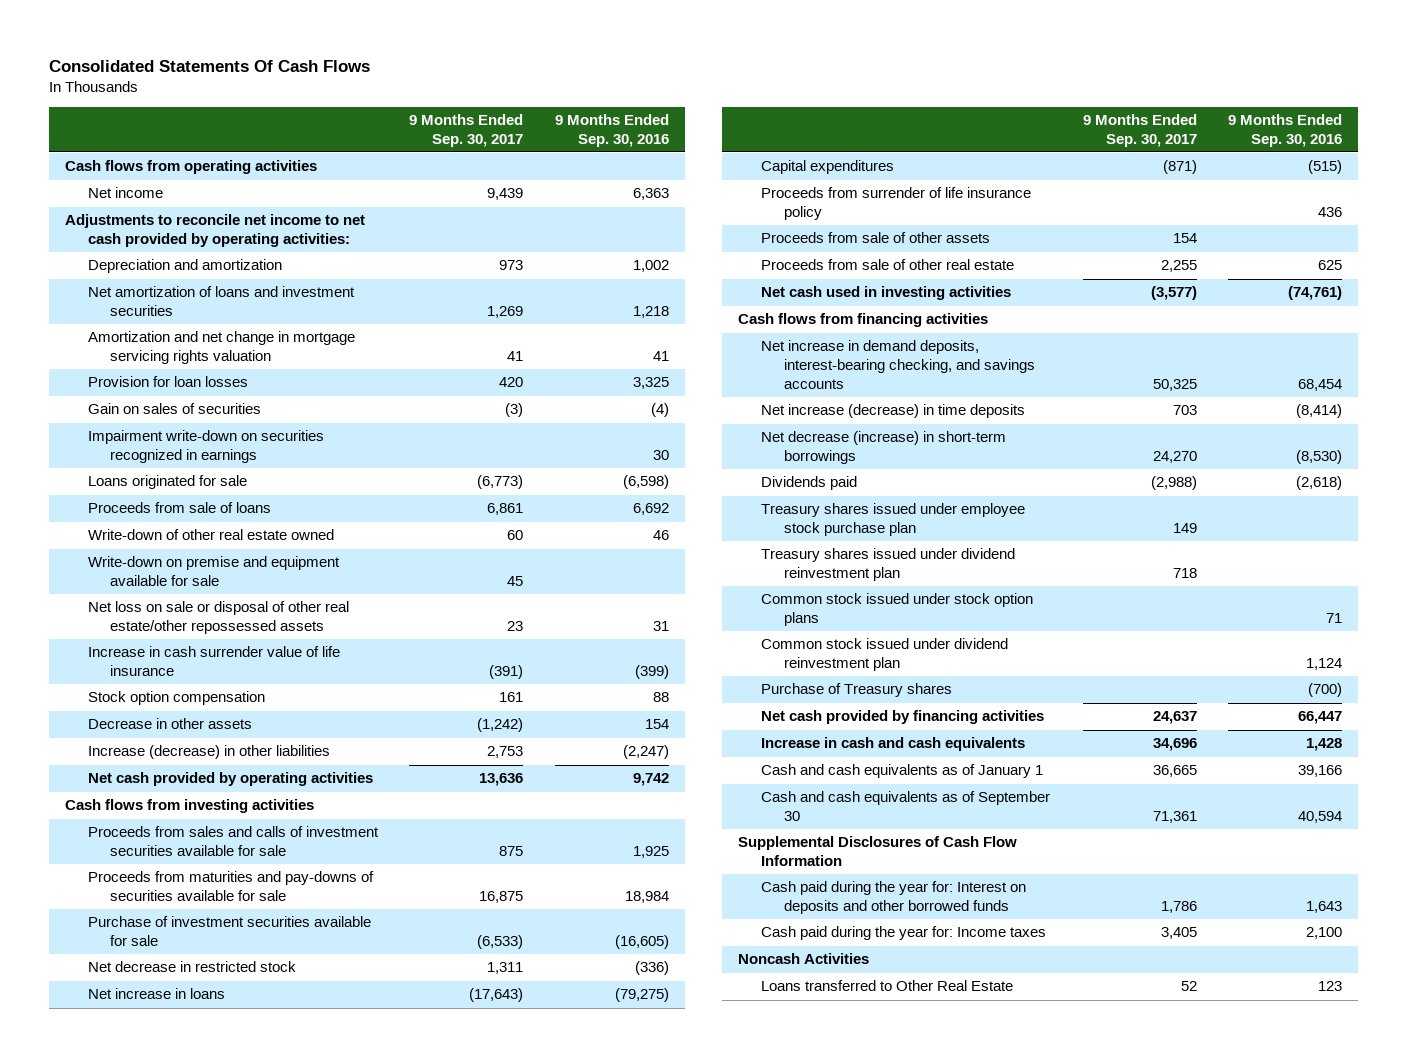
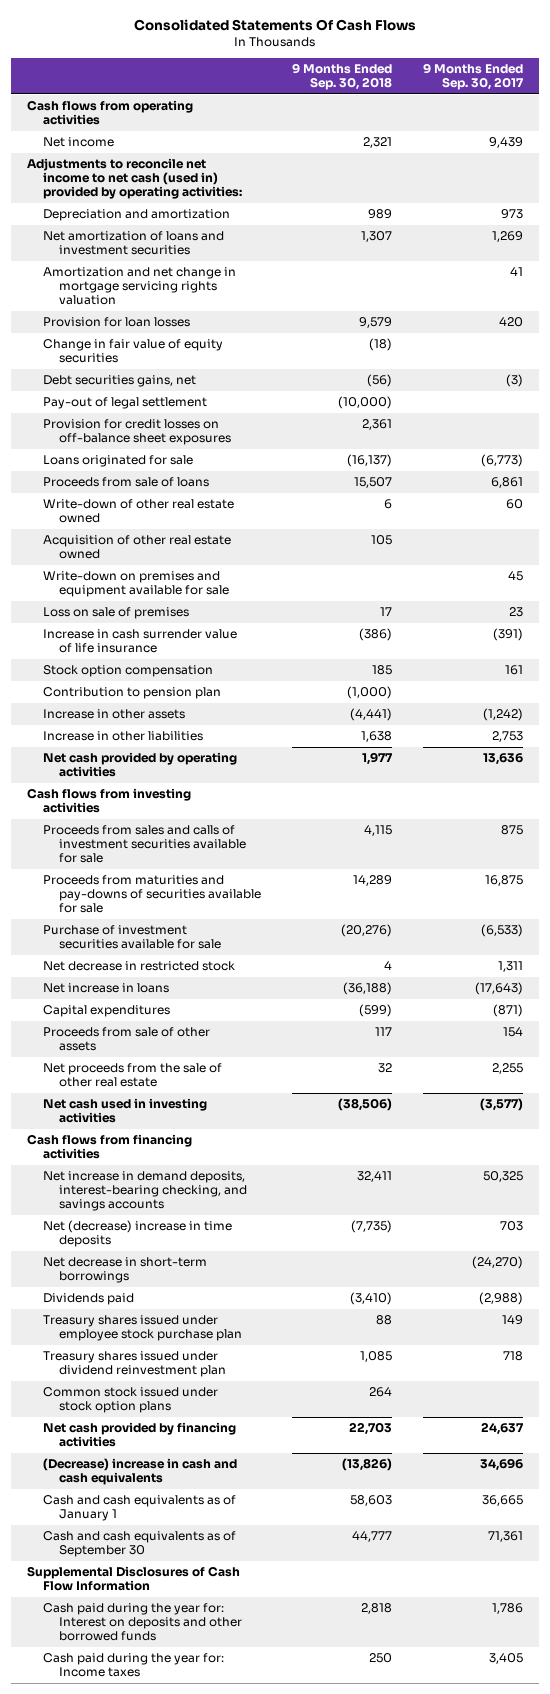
[555,114,670,147] 9 Months Ended Sep. 30, 2016 -> none
none -> [291,63,392,90] 9 Months Ended Sep. 30, 2018
[64,214,365,247] Adjustments to reconcile net income to net cash provided by operating activities: -> [26,158,242,199] Adjustments to reconcile net income to net cash (used in) provided by operating activities:
[87,403,261,415] Gain on sales of securities -> none
[87,430,324,463] Impairment write-down on securities recognized in earnings -> none
none -> [42,339,223,364] Change in fair value of equity securities
none -> [42,375,196,388] Debt securities gains, net
none -> [42,397,207,410] Pay-out of legal settlement
none -> [42,419,231,446] Provision for credit losses on off-balance sheet exposures
[87,601,349,634] Net loss on sale or disposal of other real estate/other repossessed assets -> none
none -> [42,535,231,560] Acquisition of other real estate owned
[87,556,340,586] Write-down on premise and equipment available for sale -> [42,571,229,598] Write-down on premises and equipment available for sale
none -> [42,607,189,620] Loss on sale of premises
none -> [42,687,221,700] Contribution to pension plan
[87,718,252,730] Decrease in other assets -> [42,709,185,720] Increase in other assets
[87,745,330,760] Increase (decrease) in other liabilities -> [42,731,203,742] Increase in other liabilities
[760,187,1031,220] Proceeds from surrender of life insurance policy -> none
[760,259,1014,271] Proceeds from sale of other real estate -> [42,1063,222,1088] Net proceeds from the sale of other real estate
[760,404,1025,419] Net increase (decrease) in time deposits -> [42,1220,232,1248] Net (decrease) increase in time deposits
[760,431,1006,464] Net decrease (increase) in short-term borrowings -> [42,1257,207,1284] Net decrease in short-term borrowings
[1152,450,1197,463] 24,270 -> [472,1256,524,1270] (24,270)
[760,638,1008,671] Common stock issued under dividend reinvestment plan -> none
[760,683,952,698] Purchase of Treasury shares -> none
[760,737,1025,752] Increase in cash and cash equivalents -> [42,1458,237,1486] (Decrease) increase in cash and cash equivalents
[737,953,869,965] Noncash Activities -> none
[760,980,1013,992] Loans transferred to Other Real Estate -> none

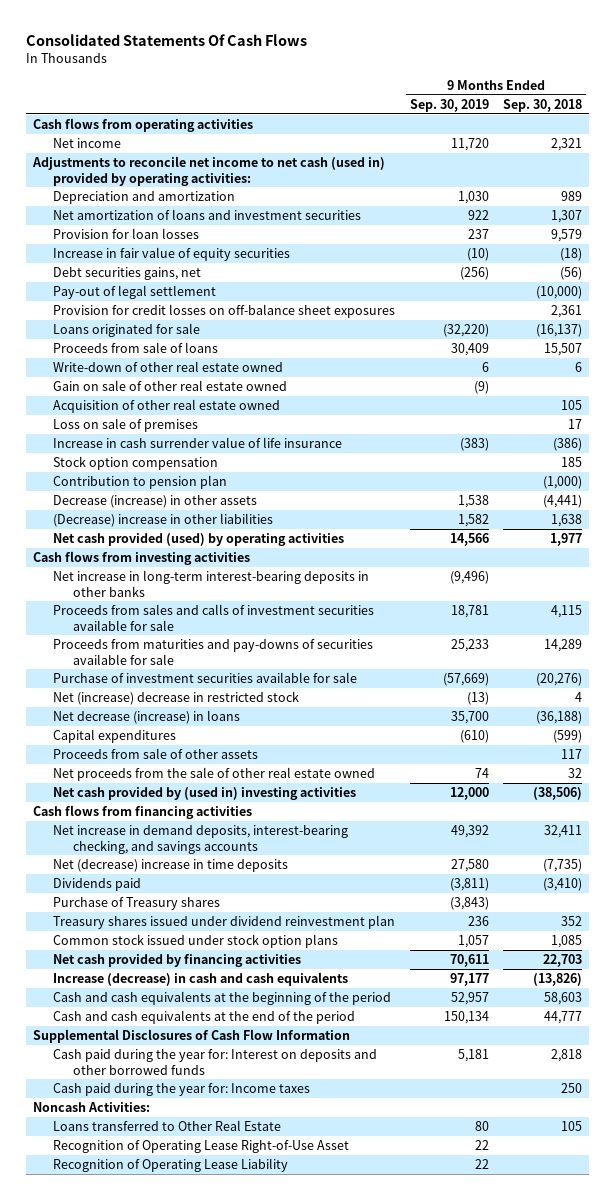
[423,63,525,90] 9 Months Ended Sep. 30, 2017 -> none
none -> [409,98,489,112] Sep. 30, 2019
[42,267,236,305] Amortization and net change in mortgage servicing rights valuation -> none
[42,339,223,364] Change in fair value of equity securities -> [53,247,291,262] Increase in fair value of equity securities
none -> [53,380,288,392] Gain on sale of other real estate owned
[42,571,229,598] Write-down on premises and equipment available for sale -> none
[42,709,185,720] Increase in other assets -> [53,495,258,509] Decrease (increase) in other assets
[42,731,203,742] Increase in other liabilities -> [53,513,274,528] (Decrease) increase in other liabilities
[42,752,237,778] Net cash provided by operating activities -> [53,533,345,547] Net cash provided (used) by operating activities
none -> [53,570,370,597] Net increase in long-term interest-bearing deposits in other banks
[42,961,235,972] Net decrease in restricted stock -> [53,691,300,706] Net (increase) decrease in restricted stock
[42,983,169,994] Net increase in loans -> [53,710,241,725] Net decrease (increase) in loans
[42,1063,222,1088] Net proceeds from the sale of other real estate -> [53,767,376,782] Net proceeds from the sale of other real estate owned
[42,1098,207,1124] Net cash used in investing activities -> [53,787,357,801] Net cash provided by (used in) investing activities
[42,1257,207,1284] Net decrease in short-term borrowings -> none
[42,1315,242,1342] Treasury shares issued under employee stock purchase plan -> none
none -> [53,897,221,911] Purchase of Treasury shares
[359,1351,392,1363] 1,085 -> [561,916,583,927] 352
[368,1387,392,1398] 264 -> [551,935,583,949] 1,085
[42,1458,237,1486] (Decrease) increase in cash and cash equivalents -> [53,972,349,987] Increase (decrease) in cash and cash equivalents
[42,1495,236,1522] Cash and cash equivalents as of January 1 -> [53,991,392,1006] Cash and cash equivalents at the beginning of the period
[42,1531,236,1558] Cash and cash equivalents as of September 30 -> [53,1010,356,1025] Cash and cash equivalents at the end of the period
none -> [33,1102,151,1113] Noncash Activities:
none -> [53,1120,282,1132] Loans transferred to Other Real Estate
none -> [53,1140,350,1154] Recognition of Operating Lease Right-of-Use Asset
none -> [53,1158,289,1173] Recognition of Operating Lease Liability

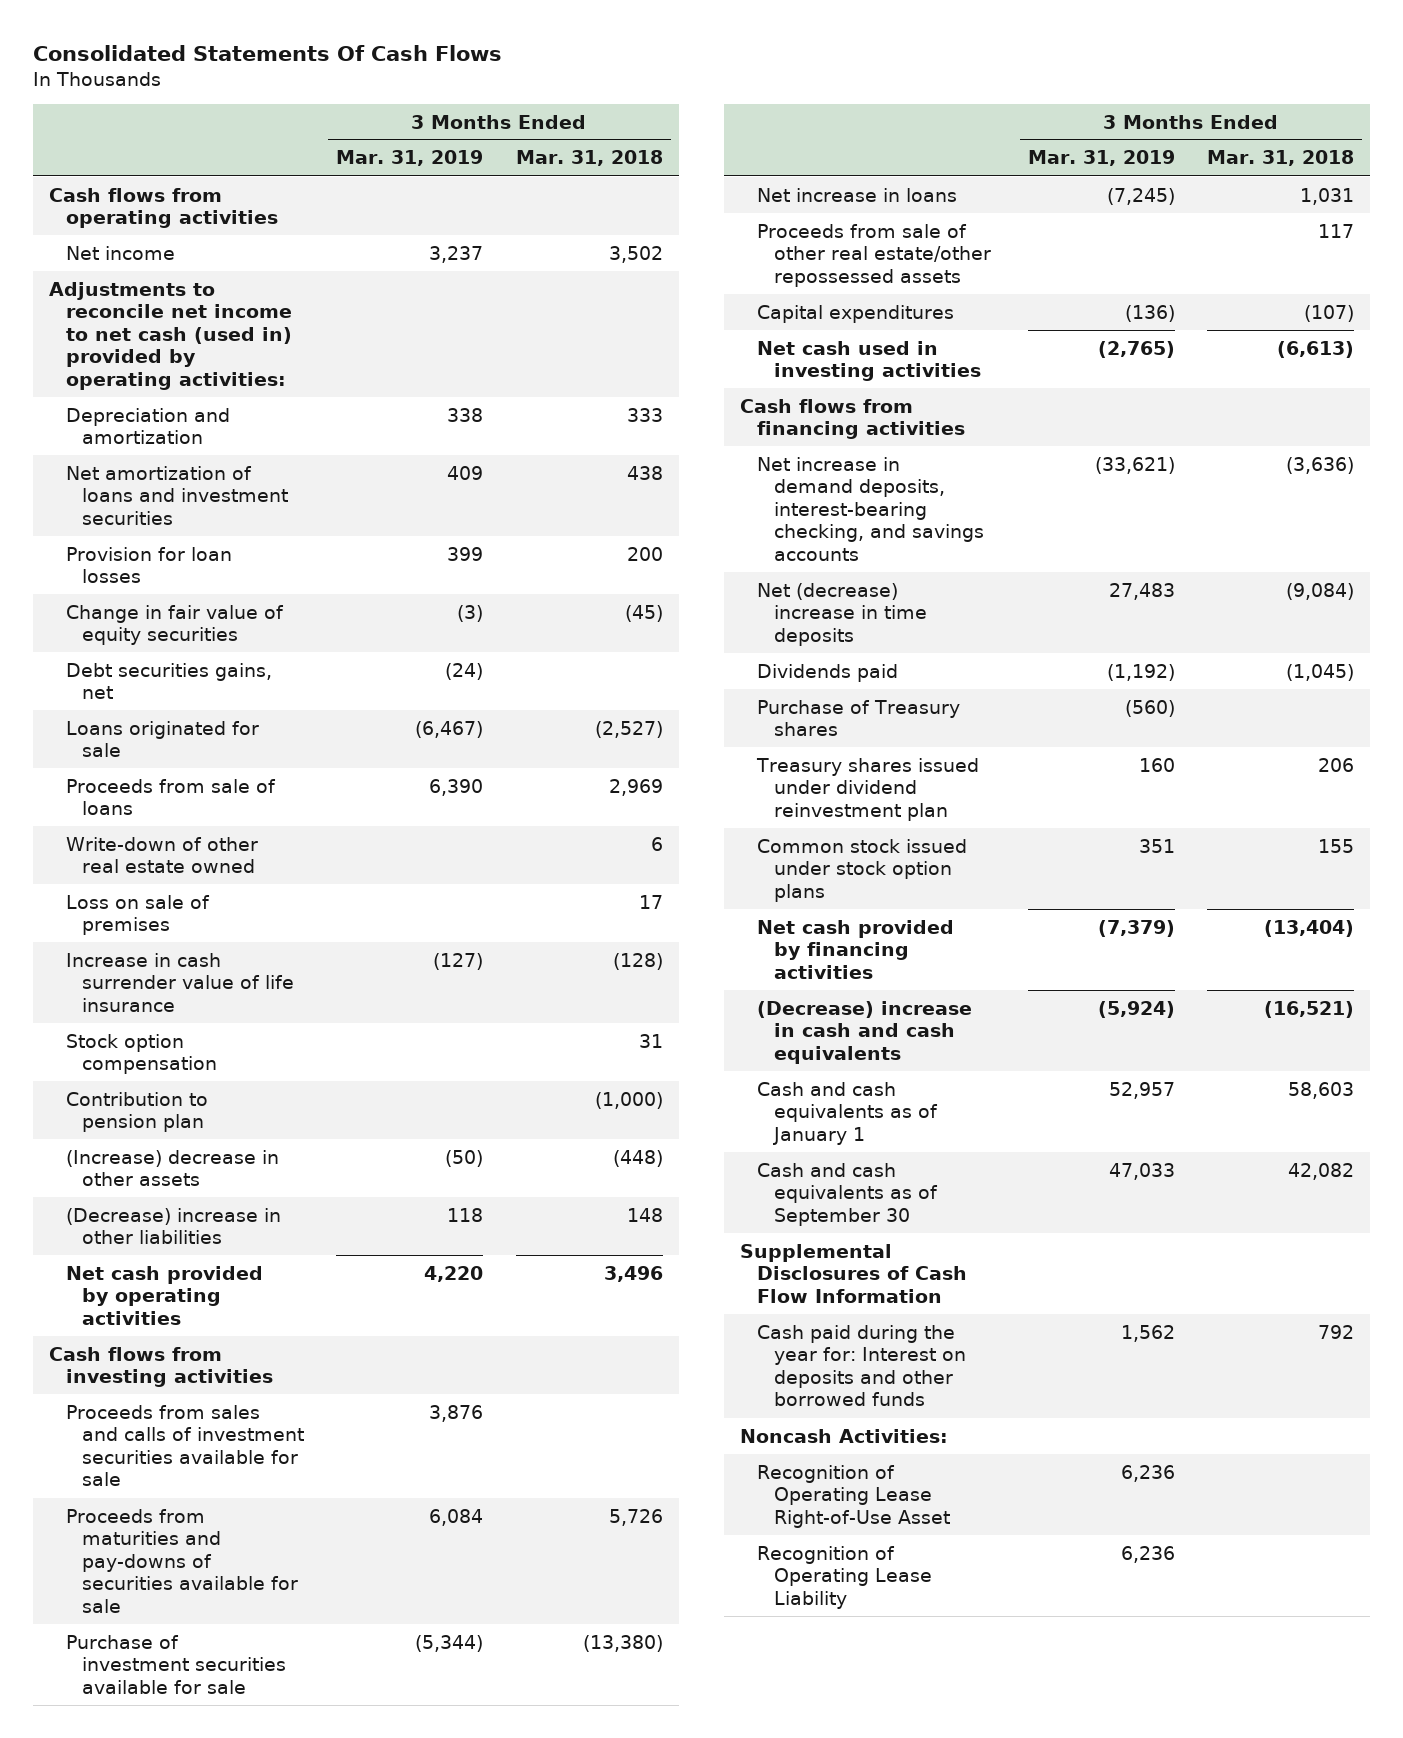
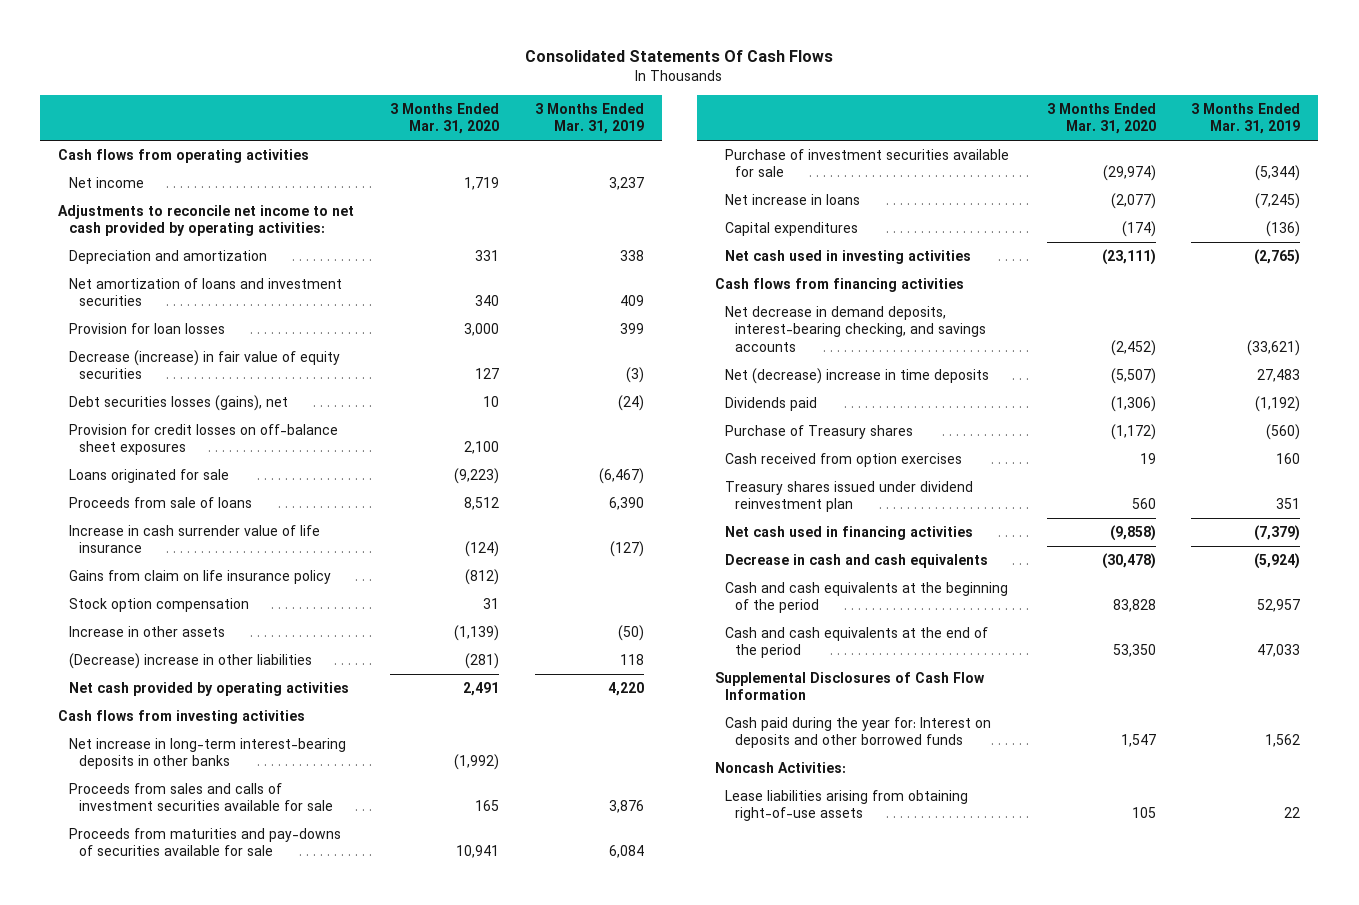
[515,150,663,167] Mar. 31, 2018 -> none
none -> [390,103,500,135] 3 Months Ended Mar. 31, 2020
[48,281,292,391] Adjustments to reconcile net income to net cash (used in) provided by operating activities: -> [58,204,355,237] Adjustments to reconcile net income to net cash provided by operating activities:
[65,604,284,646] Change in fair value of equity securities -> [68,349,340,380] Decrease (increase) in fair value of equity securities
[65,662,272,700] Debt securities gains, net -> [68,394,288,411] Debt securities losses (gains), net
none -> [68,423,338,456] Provision for credit losses on off-balance sheet exposures
[65,836,258,874] Write-down of other real estate owned -> none
[65,894,210,936] Loss on sale of premises -> none
none -> [68,569,331,584] Gains from claim on life insurance policy
[65,1091,208,1133] Contribution to pension plan -> none
[65,1149,279,1187] (Increase) decrease in other assets -> [68,625,225,637] Increase in other assets
none -> [68,737,346,770] Net increase in long-term interest-bearing deposits in other banks
[757,223,991,287] Proceeds from sale of other real estate/other repossessed assets -> none
[757,456,984,562] Net increase in demand deposits, interest-bearing checking, and savings accounts -> [724,305,987,352] Net decrease in demand deposits, interest-bearing checking, and savings accounts
[757,838,968,902] Common stock issued under stock option plans -> none
none -> [724,452,962,467] Cash received from option exercises
[1138,757,1175,772] 160 -> [1276,498,1301,510] 351
[757,919,955,979] Net cash provided by financing activities -> [724,525,973,540] Net cash used in financing activities
[757,1000,973,1064] (Decrease) increase in cash and cash equivalents -> [724,553,988,568] Decrease in cash and cash equivalents
[757,1081,938,1145] Cash and cash equivalents as of January 1 -> [724,581,1008,614] Cash and cash equivalents at the beginning of the period
[757,1162,938,1226] Cash and cash equivalents as of September 30 -> [724,626,988,659] Cash and cash equivalents at the end of the period
[757,1545,932,1609] Recognition of Operating Lease Liability -> none
[757,1464,950,1528] Recognition of Operating Lease Right-of-Use Asset -> [724,789,968,822] Lease liabilities arising from obtaining right-of-use assets
[1120,1464,1175,1482] 6,236 -> [1284,807,1301,819] 22

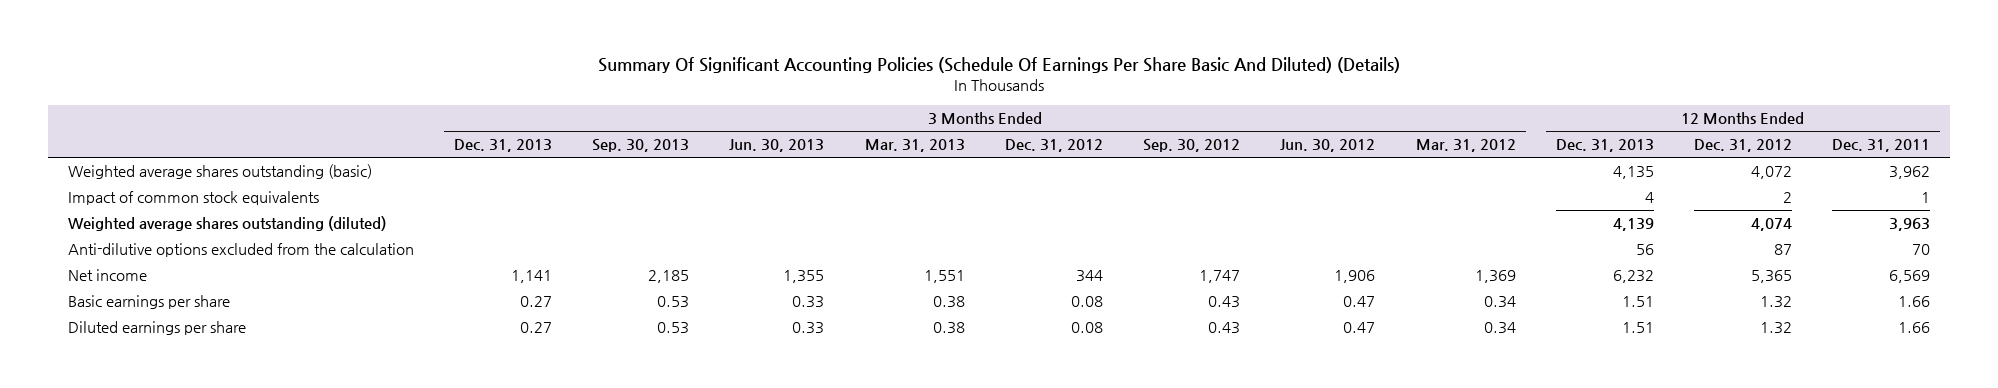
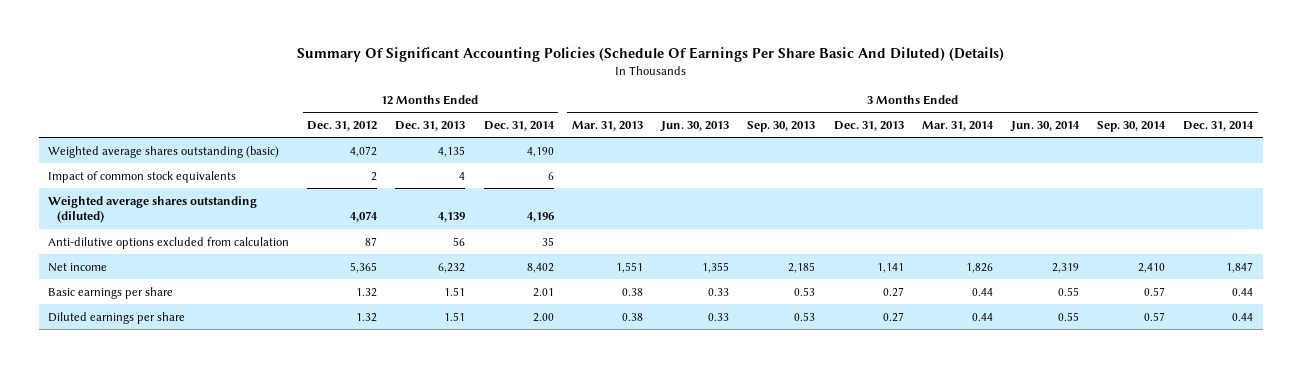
[1004,139,1103,153] Dec. 31, 2012 -> none
[1143,139,1241,153] Sep. 30, 2012 -> none
[1280,139,1376,153] Jun. 30, 2012 -> none
[1415,139,1516,153] Mar. 31, 2012 -> none
[1832,139,1931,153] Dec. 31, 2011 -> none
none -> [483,120,555,131] Dec. 31, 2014
none -> [921,120,994,131] Mar. 31, 2014
none -> [1009,120,1080,132] Jun. 30, 2014
none -> [1097,120,1167,132] Sep. 30, 2014
none -> [1183,120,1255,131] Dec. 31, 2014
[67,243,414,258] Anti-dilutive options excluded from the calculation -> [47,236,289,249] Anti-dilutive options excluded from calculation

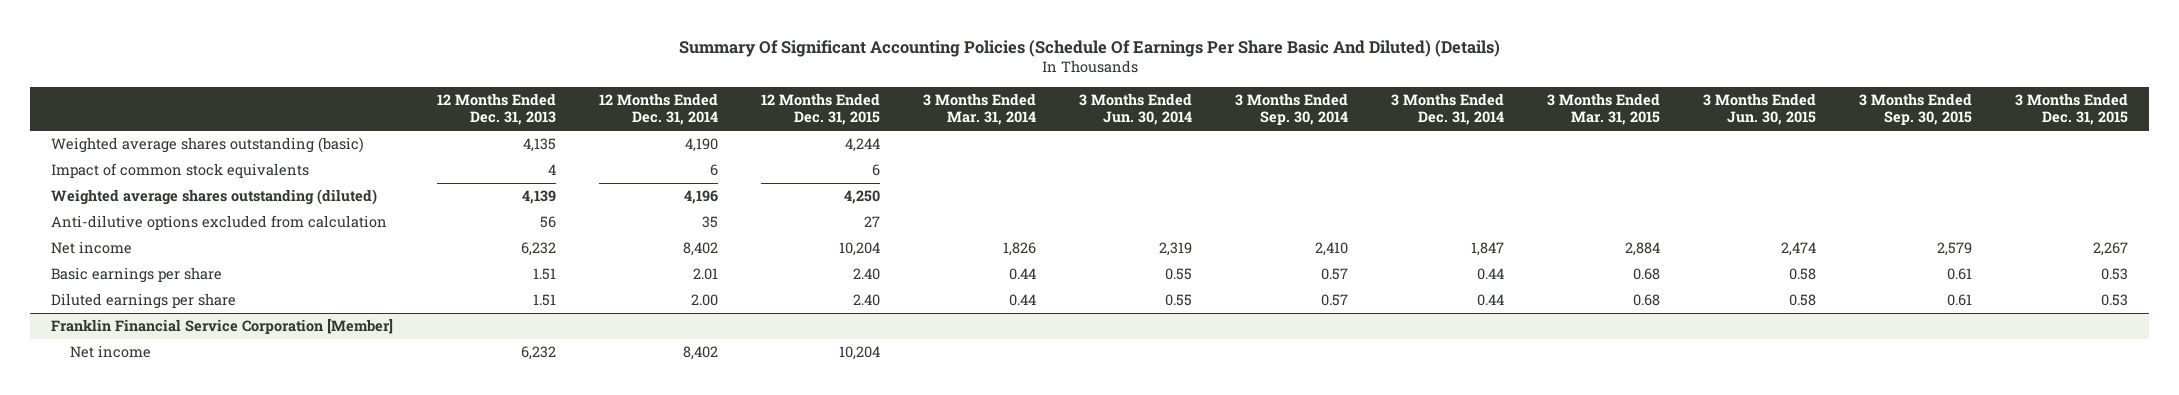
[307,120,378,131] Dec. 31, 2012 -> none
[571,120,643,131] Mar. 31, 2013 -> none
[660,120,730,132] Jun. 30, 2013 -> none
[747,120,816,132] Sep. 30, 2013 -> none
[833,120,904,131] Dec. 31, 2013 -> none
none -> [760,92,880,126] 12 Months Ended Dec. 31, 2015
none -> [1546,92,1660,126] 3 Months Ended Mar. 31, 2015
none -> [1702,92,1816,126] 3 Months Ended Jun. 30, 2015
none -> [1858,92,1972,126] 3 Months Ended Sep. 30, 2015
none -> [2014,92,2128,126] 3 Months Ended Dec. 31, 2015
none -> [51,319,394,335] Franklin Financial Service Corporation [Member]
none -> [70,345,152,359] Net income

